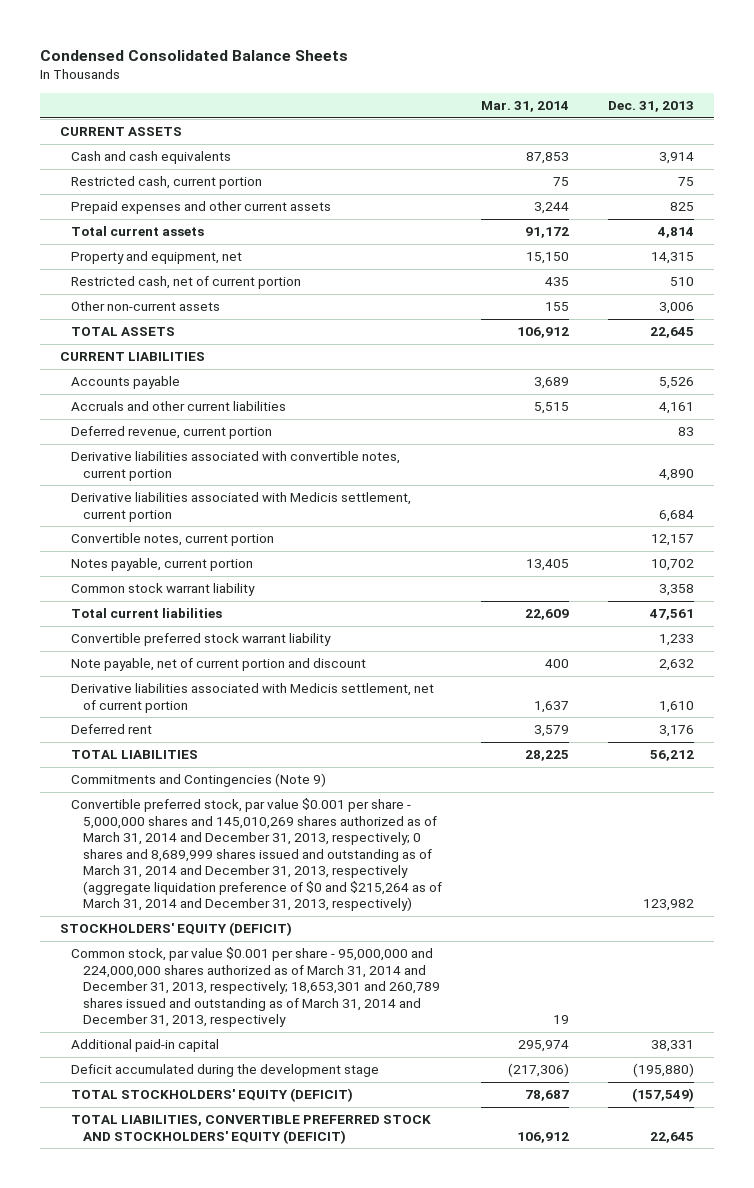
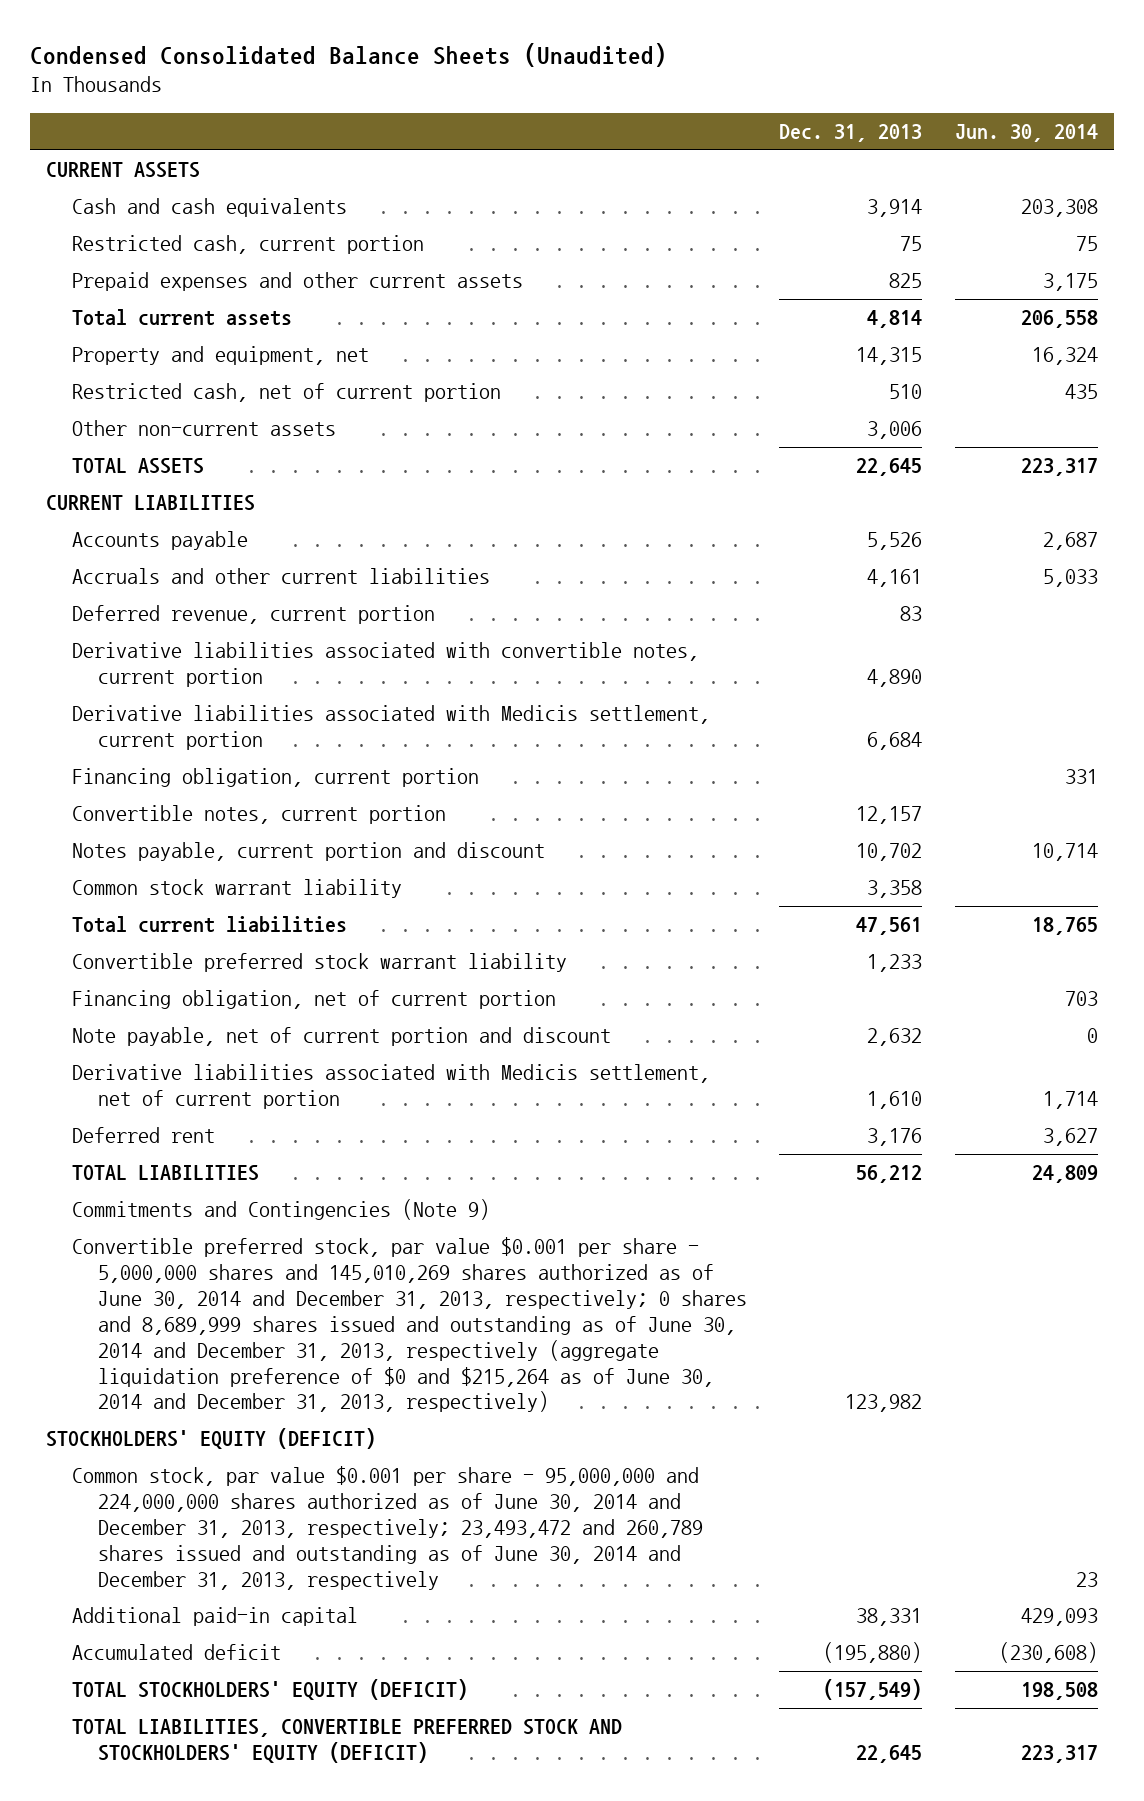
[40,50,349,62] Condensed Consolidated Balance Sheets -> [29,42,667,67] Condensed Consolidated Balance Sheets (Unaudited)
[481,101,570,113] Mar. 31, 2014 -> none
none -> [954,123,1098,142] Jun. 30, 2014
none -> [71,768,479,788] Financing obligation, current portion
[71,558,254,572] Notes payable, current portion -> [71,842,545,862] Notes payable, current portion and discount
none -> [71,990,556,1010] Financing obligation, net of current portion
[71,798,443,912] Convertible preferred stock, par value $0.001 per share - 5,000,000 shares and 145,010,269 shares authorized as of March 31, 2014 and December 31, 2013, respectively; 0 shares and 8,689,999 shares issued and outstanding as of March 31, 2014 and December 31, 2013, respectively (aggregate liquidation preference of $0 and $215,264 as of March 31, 2014 and December 31, 2013, respectively) -> [71,1237,747,1413] Convertible preferred stock, par value $0.001 per share - 5,000,000 shares and 145,010,269 shares authorized as of June 30, 2014 and December 31, 2013, respectively; 0 shares and 8,689,999 shares issued and outstanding as of June 30, 2014 and December 31, 2013, respectively (aggregate liquidation preference of $0 and $215,264 as of June 30, 2014 and December 31, 2013, respectively)
[71,947,441,1028] Common stock, par value $0.001 per share - 95,000,000 and 224,000,000 shares authorized as of March 31, 2014 and December 31, 2013, respectively; 18,653,301 and 260,789 shares issued and outstanding as of March 31, 2014 and December 31, 2013, respectively -> [71,1466,703,1590] Common stock, par value $0.001 per share - 95,000,000 and 224,000,000 shares authorized as of June 30, 2014 and December 31, 2013, respectively; 23,493,472 and 260,789 shares issued and outstanding as of June 30, 2014 and December 31, 2013, respectively
[71,1064,380,1078] Deficit accumulated during the development stage -> [71,1644,281,1661] Accumulated deficit

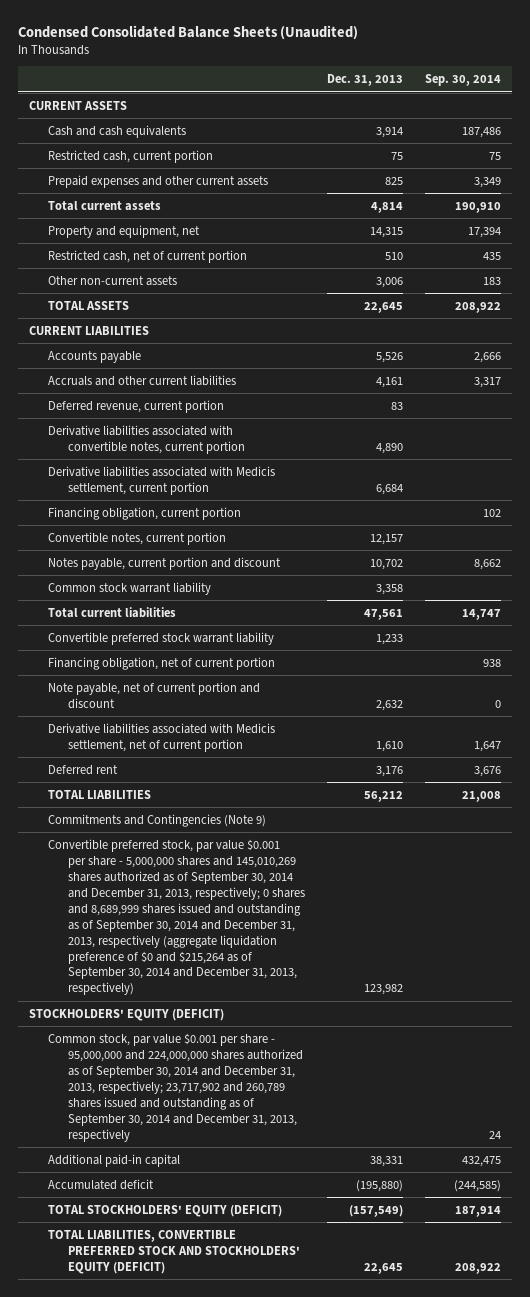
[954,123,1098,142] Jun. 30, 2014 -> none
none -> [425,74,502,87] Sep. 30, 2014
[71,1237,747,1413] Convertible preferred stock, par value $0.001 per share - 5,000,000 shares and 145,010,269 shares authorized as of June 30, 2014 and December 31, 2013, respectively; 0 shares and 8,689,999 shares issued and outstanding as of June 30, 2014 and December 31, 2013, respectively (aggregate liquidation preference of $0 and $215,264 as of June 30, 2014 and December 31, 2013, respectively) -> [48,838,305,996] Convertible preferred stock, par value $0.001 per share - 5,000,000 shares and 145,010,269 shares authorized as of September 30, 2014 and December 31, 2013, respectively; 0 shares and 8,689,999 shares issued and outstanding as of September 30, 2014 and December 31, 2013, respectively (aggregate liquidation preference of $0 and $215,264 as of September 30, 2014 and December 31, 2013, respectively)
[71,1466,703,1590] Common stock, par value $0.001 per share - 95,000,000 and 224,000,000 shares authorized as of June 30, 2014 and December 31, 2013, respectively; 23,493,472 and 260,789 shares issued and outstanding as of June 30, 2014 and December 31, 2013, respectively -> [48,1032,303,1142] Common stock, par value $0.001 per share - 95,000,000 and 224,000,000 shares authorized as of September 30, 2014 and December 31, 2013, respectively; 23,717,902 and 260,789 shares issued and outstanding as of September 30, 2014 and December 31, 2013, respectively

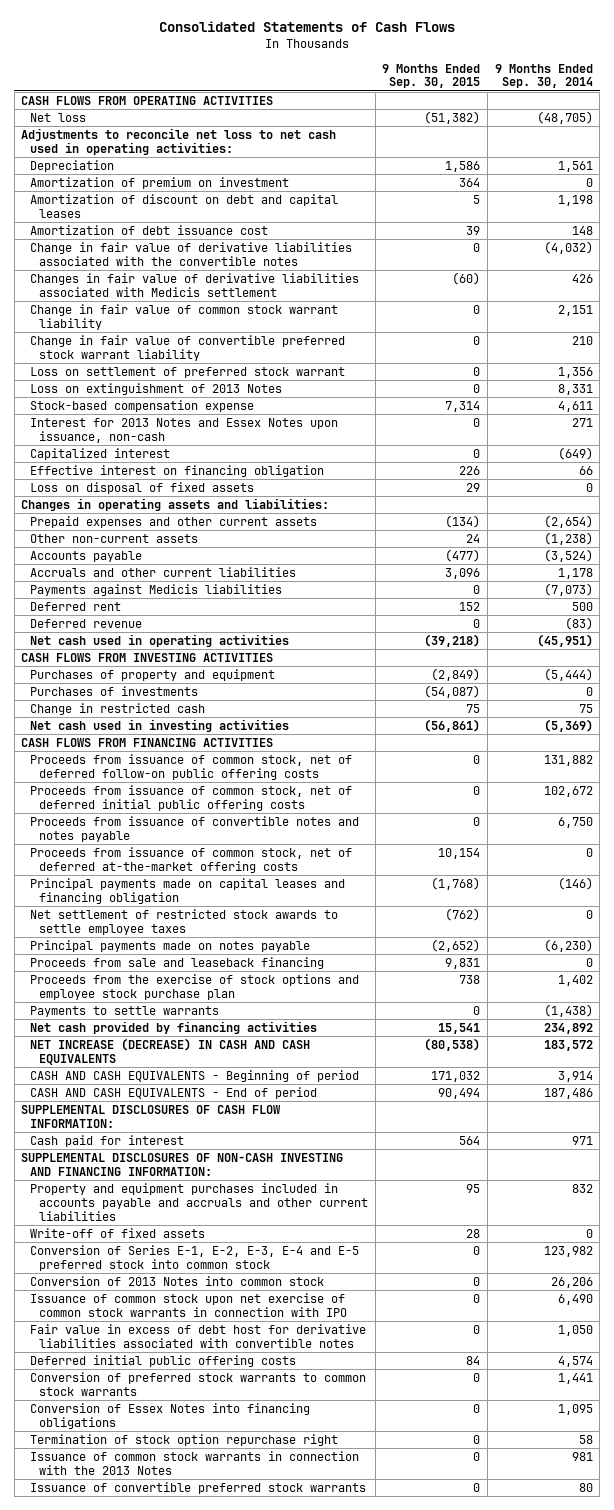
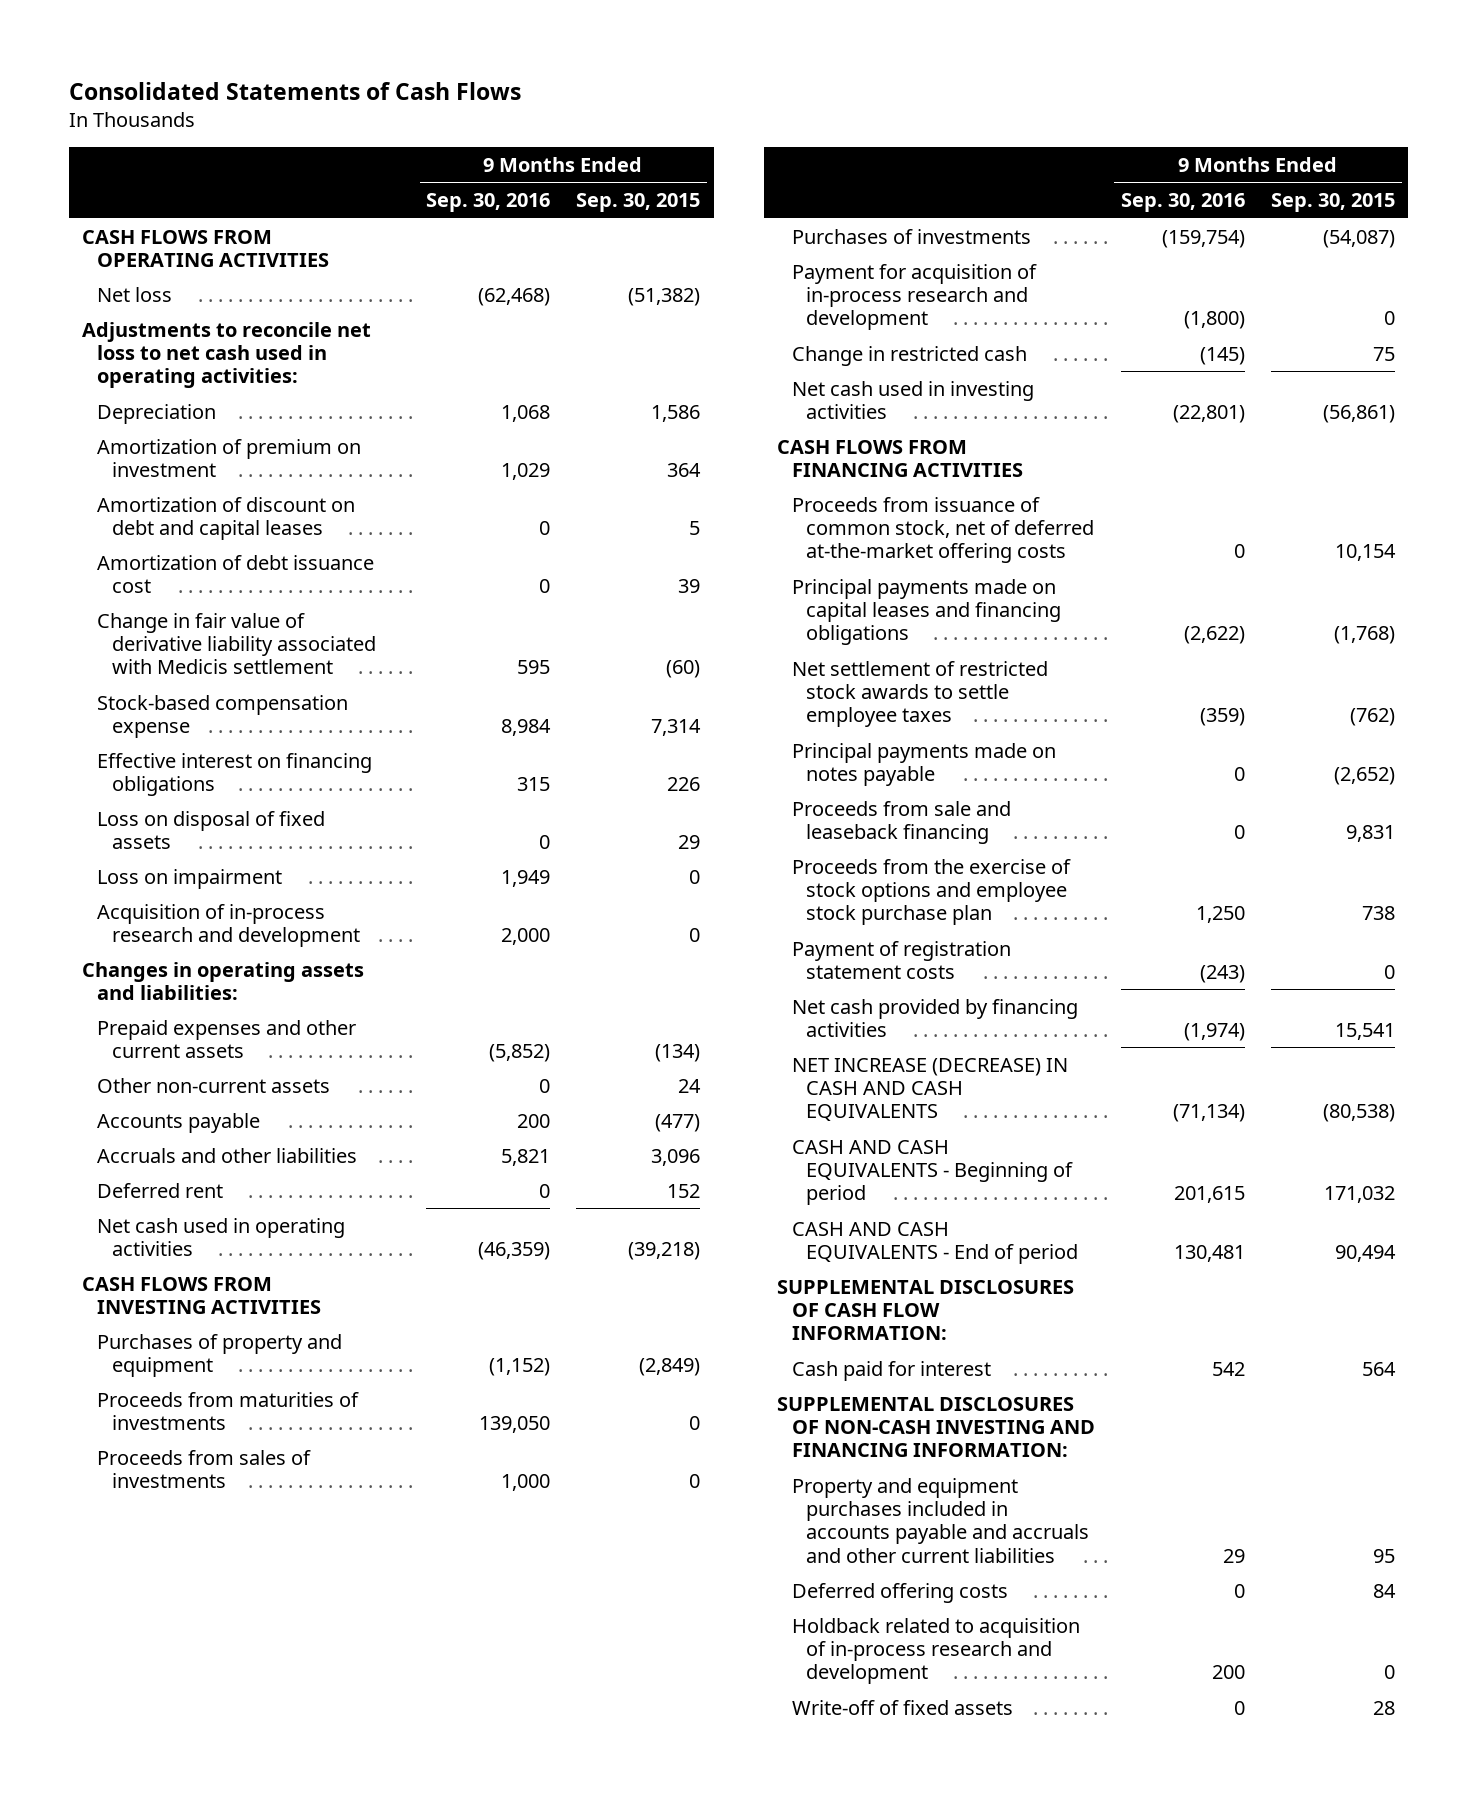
[494,63,593,89] 9 Months Ended Sep. 30, 2014 -> none
none -> [426,193,551,213] Sep. 30, 2016
[30,241,353,266] Change in fair value of derivative liabilities associated with the convertible notes -> none
[30,303,339,330] Change in fair value of common stock warrant liability -> none
[30,334,346,361] Change in fair value of convertible preferred stock warrant liability -> none
[30,366,346,378] Loss on settlement of preferred stock warrant -> none
[30,382,283,395] Loss on extinguishment of 2013 Notes -> none
[30,272,360,297] Changes in fair value of derivative liabilities associated with Medicis settlement -> [97,612,376,675] Change in fair value of derivative liability associated with Medicis settlement
[30,417,339,443] Interest for 2013 Notes and Essex Notes upon issuance, non-cash -> none
[30,447,171,460] Capitalized interest -> none
[30,464,325,477] Effective interest on financing obligation -> [97,752,373,797] Effective interest on financing obligations
none -> [97,868,283,889] Loss on impairment
none -> [97,903,360,948] Acquisition of in-process research and development
[30,583,283,596] Payments against Medicis liabilities -> none
[30,566,297,577] Accruals and other current liabilities -> [97,1147,358,1163] Accruals and other liabilities
[30,618,143,628] Deferred revenue -> none
none -> [97,1391,360,1431] Proceeds from maturities of investments
none -> [97,1449,312,1489] Proceeds from sales of investments
none -> [791,263,1037,331] Payment for acquisition of in-process research and development
[30,753,353,780] Proceeds from issuance of common stock, net of deferred follow-on public offering costs -> none
[30,784,353,811] Proceeds from issuance of common stock, net of deferred initial public offering costs -> none
[30,815,360,842] Proceeds from issuance of convertible notes and notes payable -> none
[30,877,346,904] Principal payments made on capital leases and financing obligation -> [791,578,1062,646] Principal payments made on capital leases and financing obligations
[30,1005,220,1017] Payments to settle warrants -> none
none -> [791,940,1011,980] Payment of registration statement costs
none -> [791,1582,1008,1603] Deferred offering costs
none -> [791,1617,1080,1685] Holdback related to acquisition of in-process research and development
[30,1244,360,1271] Conversion of Series E-1, E-2, E-3, E-4 and E-5 preferred stock into common stock -> none
[30,1275,325,1286] Conversion of 2013 Notes into common stock -> none
[30,1292,348,1317] Issuance of common stock upon net exercise of common stock warrants in connection with IPO -> none
[30,1323,367,1348] Fair value in excess of debt host for derivative liabilities associated with convertible notes -> none
[30,1354,297,1367] Deferred initial public offering costs -> none
[30,1371,367,1396] Conversion of preferred stock warrants to common stock warrants -> none
[30,1402,311,1429] Conversion of Essex Notes into financing obligations -> none
[30,1433,339,1446] Termination of stock option repurchase right -> none
[30,1450,360,1475] Issuance of common stock warrants in connection with the 2013 Notes -> none
[30,1481,367,1494] Issuance of convertible preferred stock warrants -> none

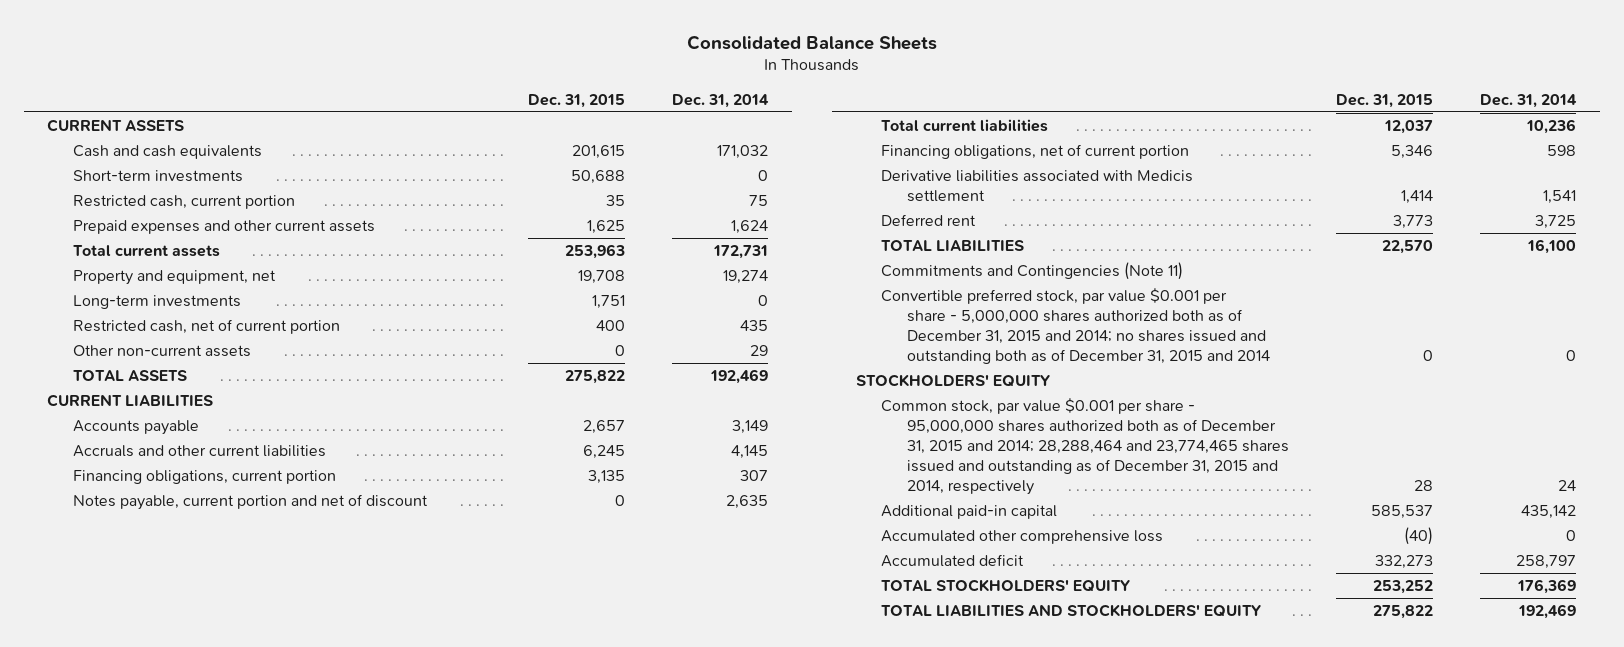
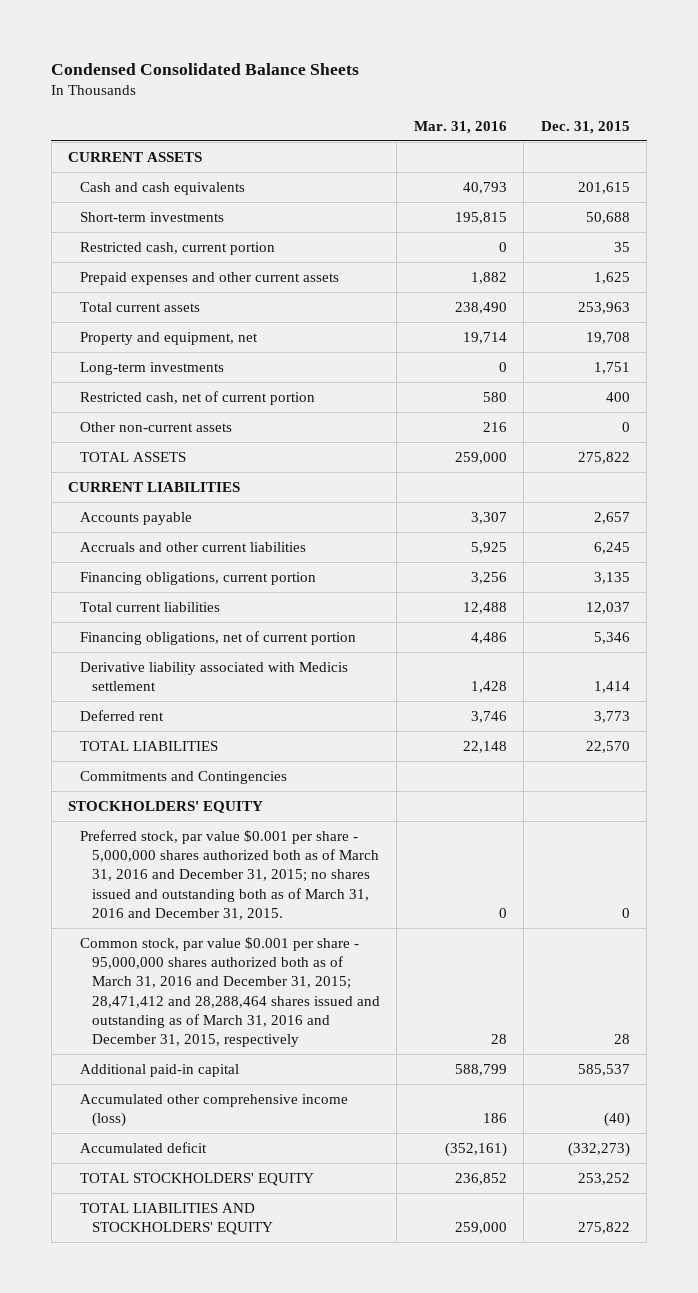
[686,34,937,50] Consolidated Balance Sheets -> [51,62,360,75] Condensed Consolidated Balance Sheets
[671,93,769,108] Dec. 31, 2014 -> none
none -> [413,120,507,134] Mar. 31, 2016
[72,494,428,511] Notes payable, current portion and net of discount -> none
[881,170,1194,203] Derivative liabilities associated with Medicis settlement -> [80,661,349,692] Derivative liability associated with Medicis settlement
[881,288,1270,365] Convertible preferred stock, par value $0.001 per share - 5,000,000 shares authorized both as of December 31, 2015 and 2014; no shares issued and outstanding both as of December 31, 2015 and 2014 -> none
[881,262,1184,281] Commitments and Contingencies (Note 11) -> [80,770,288,784] Commitments and Contingencies
none -> [80,829,379,920] Preferred stock, par value $0.001 per share - 5,000,000 shares authorized both as of March 31, 2016 and December 31, 2015; no shares issued and outstanding both as of March 31, 2016 and December 31, 2015.
[881,398,1289,496] Common stock, par value $0.001 per share - 95,000,000 shares authorized both as of December 31, 2015 and 2014; 28,288,464 and 23,774,465 shares issued and outstanding as of December 31, 2015 and 2014, respectively -> [80,936,380,1048] Common stock, par value $0.001 per share - 95,000,000 shares authorized both as of March 31, 2016 and December 31, 2015; 28,471,412 and 28,288,464 shares issued and outstanding as of March 31, 2016 and December 31, 2015, respectively
[881,530,1164,545] Accumulated other comprehensive loss -> [80,1093,349,1128] Accumulated other comprehensive income (loss)
[1375,555,1434,570] 332,273 -> [567,1141,630,1157] (332,273)

